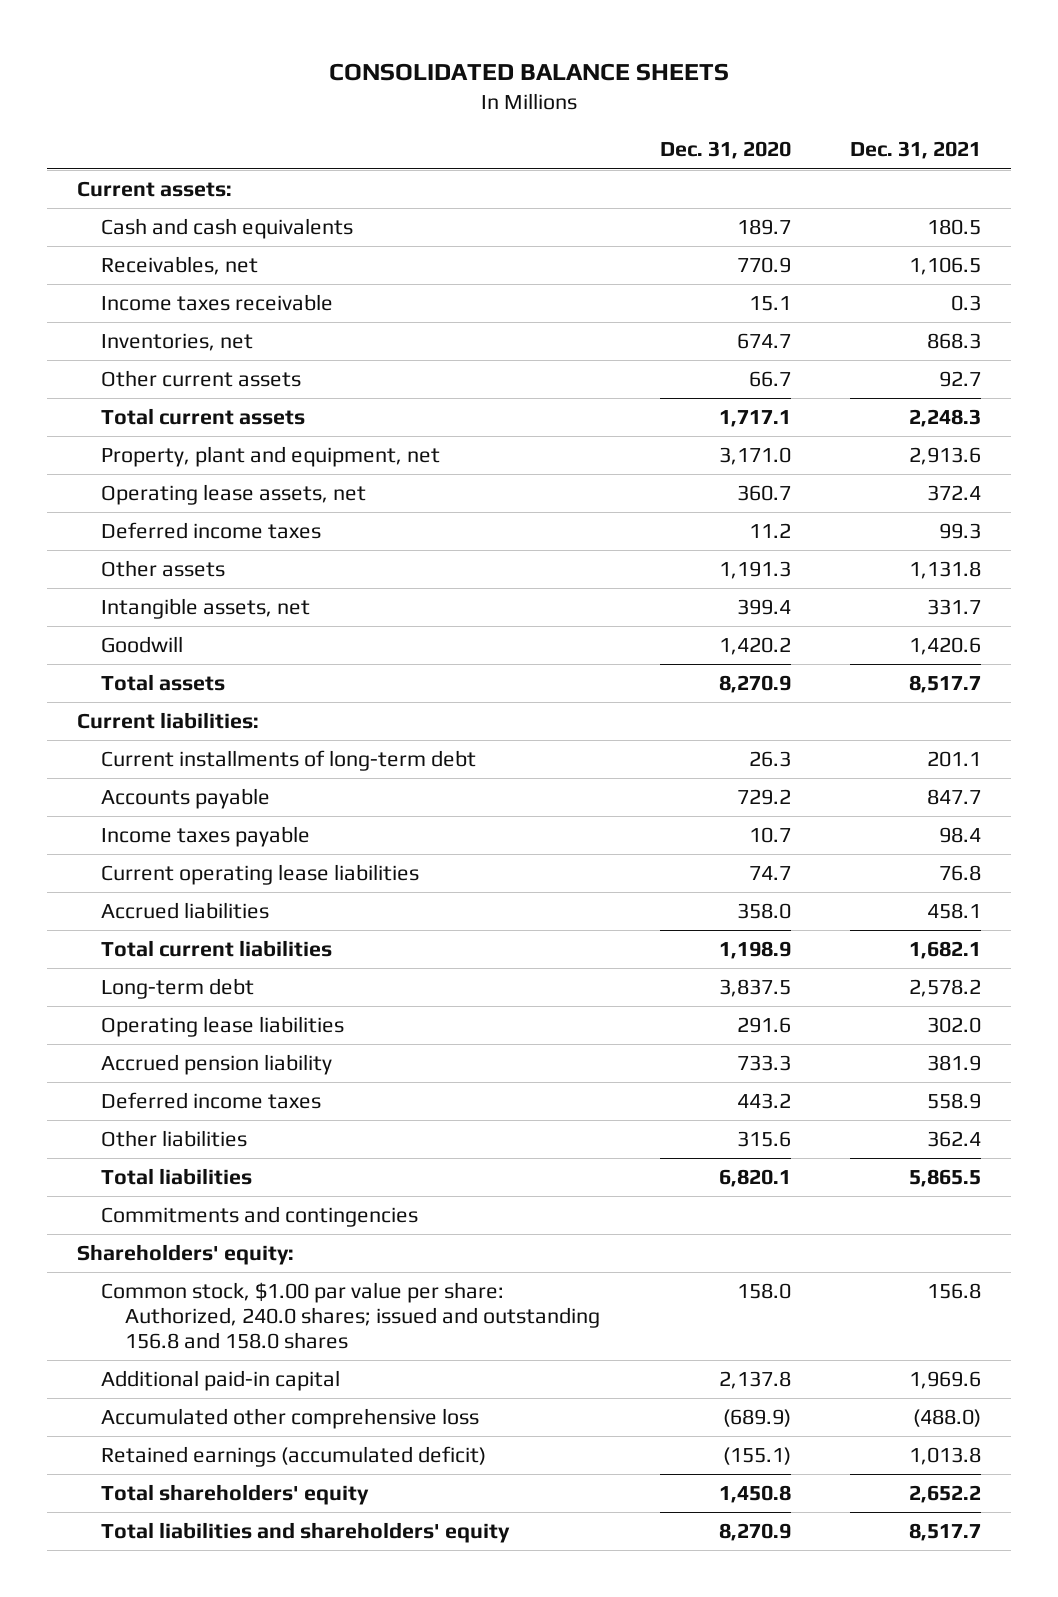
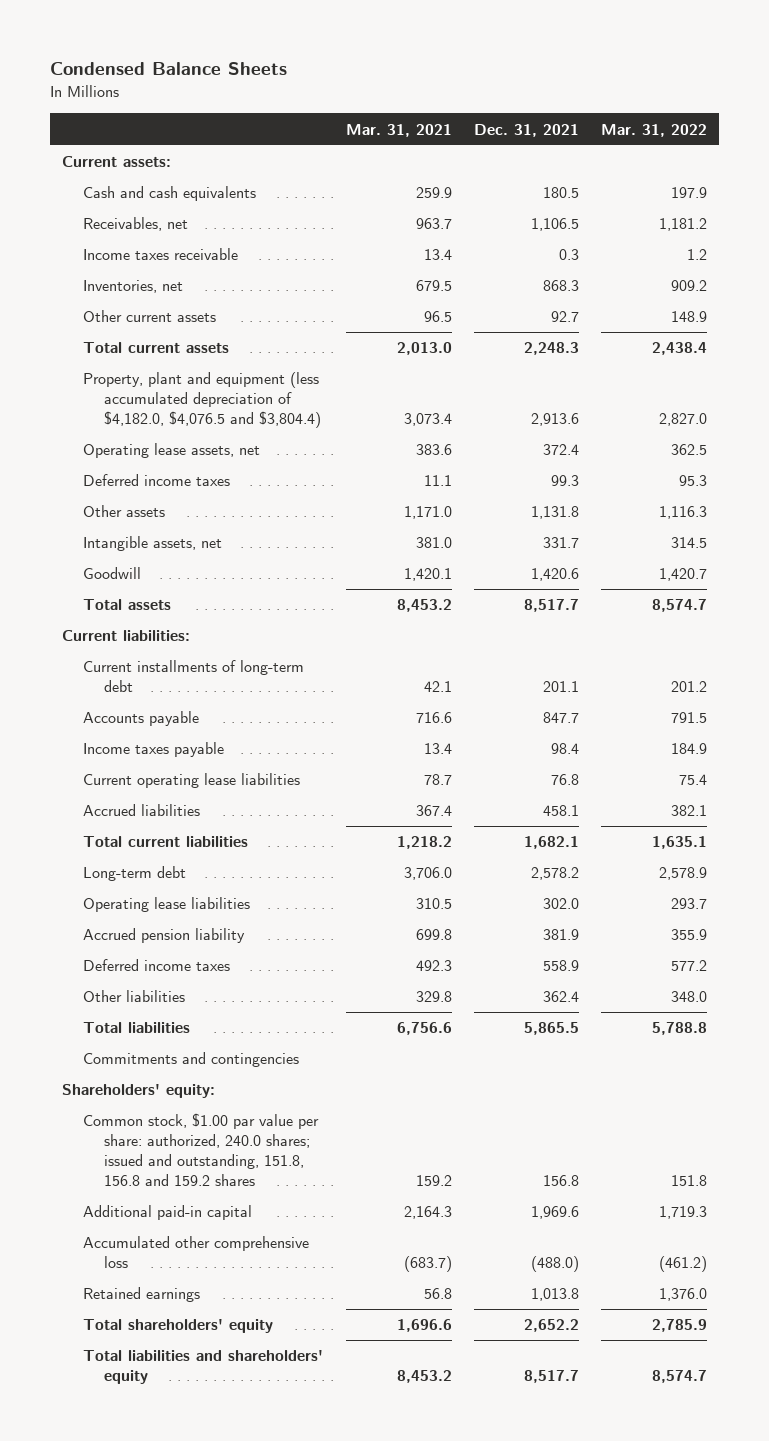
[329,63,730,82] CONSOLIDATED BALANCE SHEETS -> [50,62,288,76] Condensed Balance Sheets
[659,141,791,160] Dec. 31, 2020 -> none
none -> [345,123,452,137] Mar. 31, 2021
none -> [601,123,708,137] Mar. 31, 2022
[101,446,441,468] Property, plant and equipment, net -> [83,372,322,429] Property, plant and equipment (less accumulated depreciation of $4,182.0, $4,076.5 and $3,804.4)
[101,1282,601,1350] Common stock, $1.00 par value per share: Authorized, 240.0 shares; issued and outstanding 156.8 and 158.0 shares -> [83,1113,320,1186] Common stock, $1.00 par value per share: authorized, 240.0 shares; issued and outstanding, 151.8, 156.8 and 159.2 shares
[101,1446,487,1468] Retained earnings (accumulated deficit) -> [83,1287,201,1303] Retained earnings

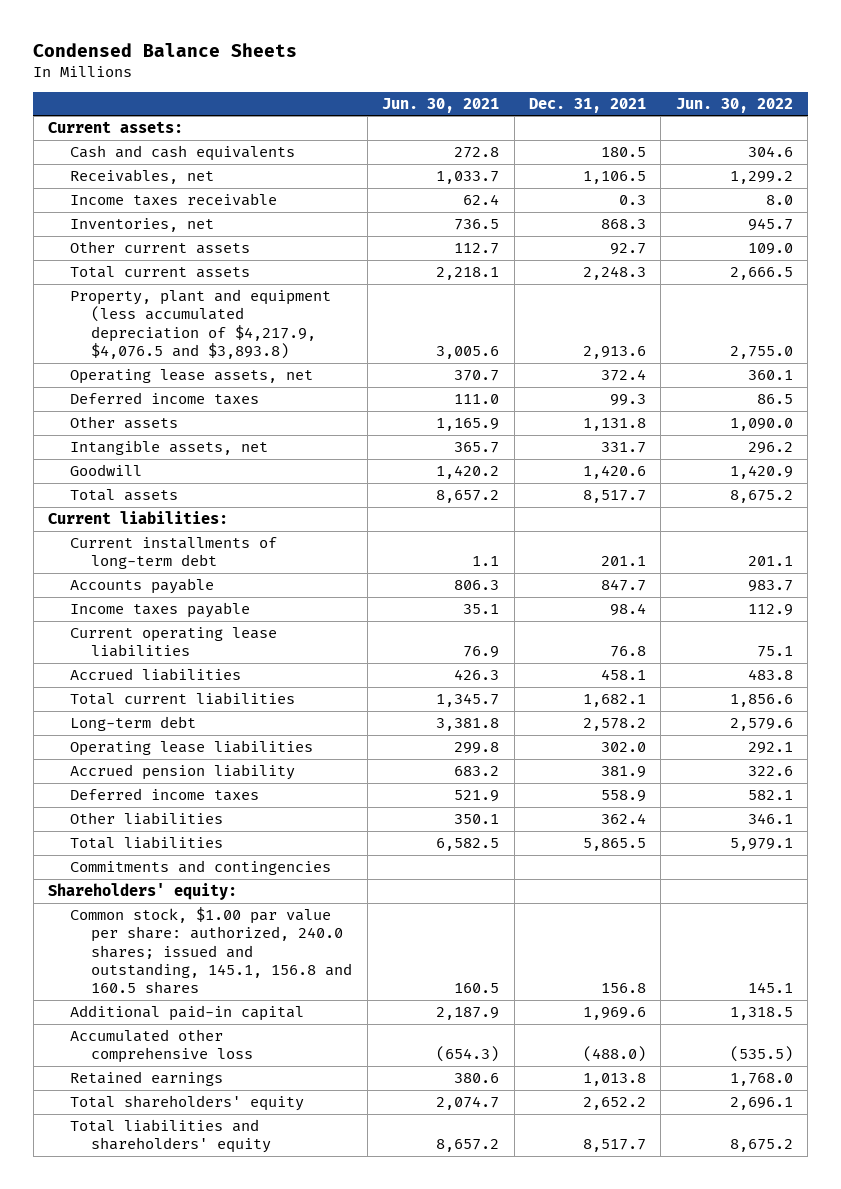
[345,123,452,137] Mar. 31, 2021 -> none
[601,123,708,137] Mar. 31, 2022 -> none
none -> [382,97,500,113] Jun. 30, 2021
none -> [675,97,793,113] Jun. 30, 2022
[83,372,322,429] Property, plant and equipment (less accumulated depreciation of $4,182.0, $4,076.5 and $3,804.4) -> [69,289,331,360] Property, plant and equipment (less accumulated depreciation of $4,217.9, $4,076.5 and $3,893.8)
[83,1113,320,1186] Common stock, $1.00 par value per share: authorized, 240.0 shares; issued and outstanding, 151.8, 156.8 and 159.2 shares -> [69,907,353,995] Common stock, $1.00 par value per share: authorized, 240.0 shares; issued and outstanding, 145.1, 156.8 and 160.5 shares

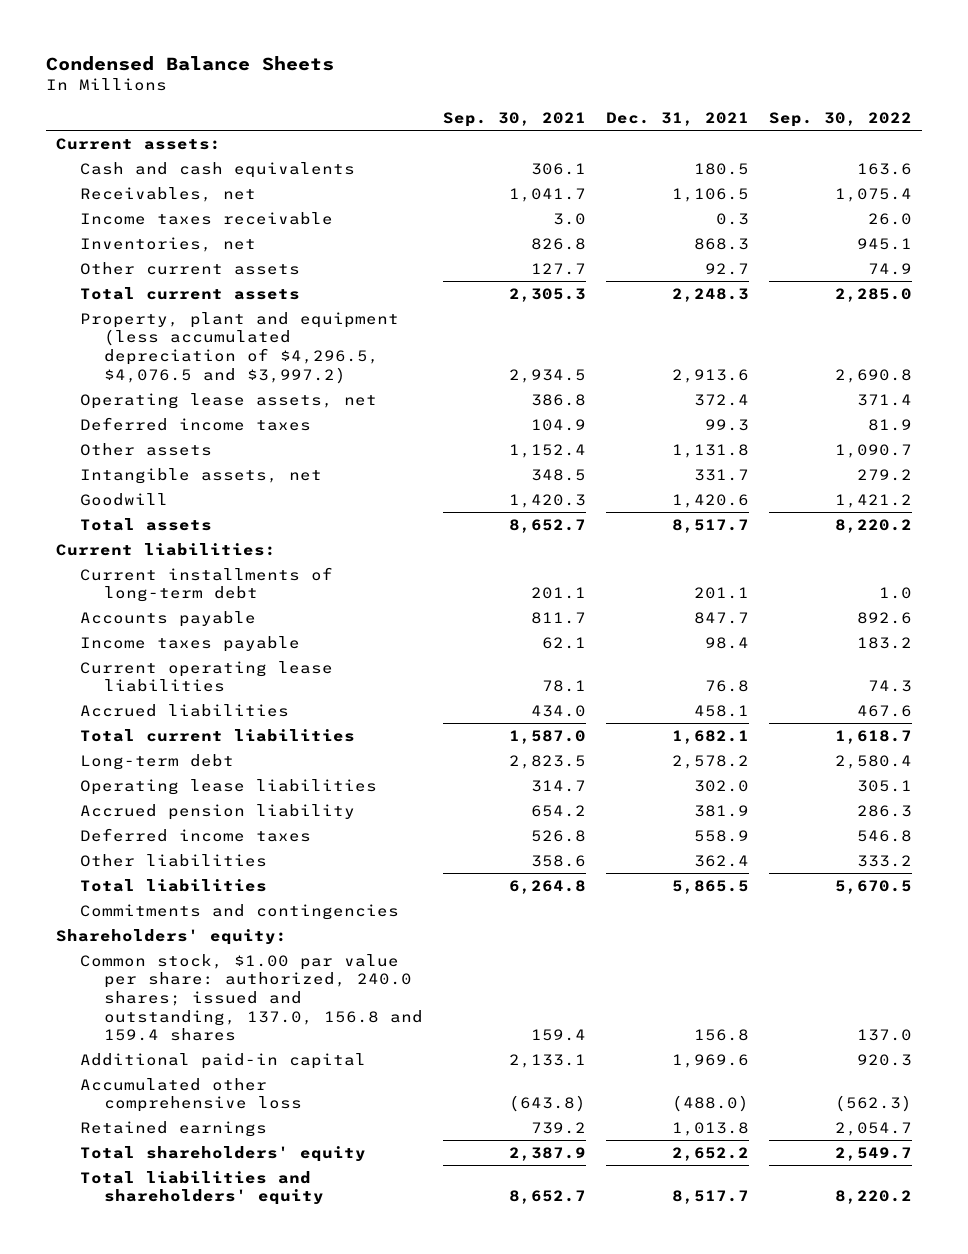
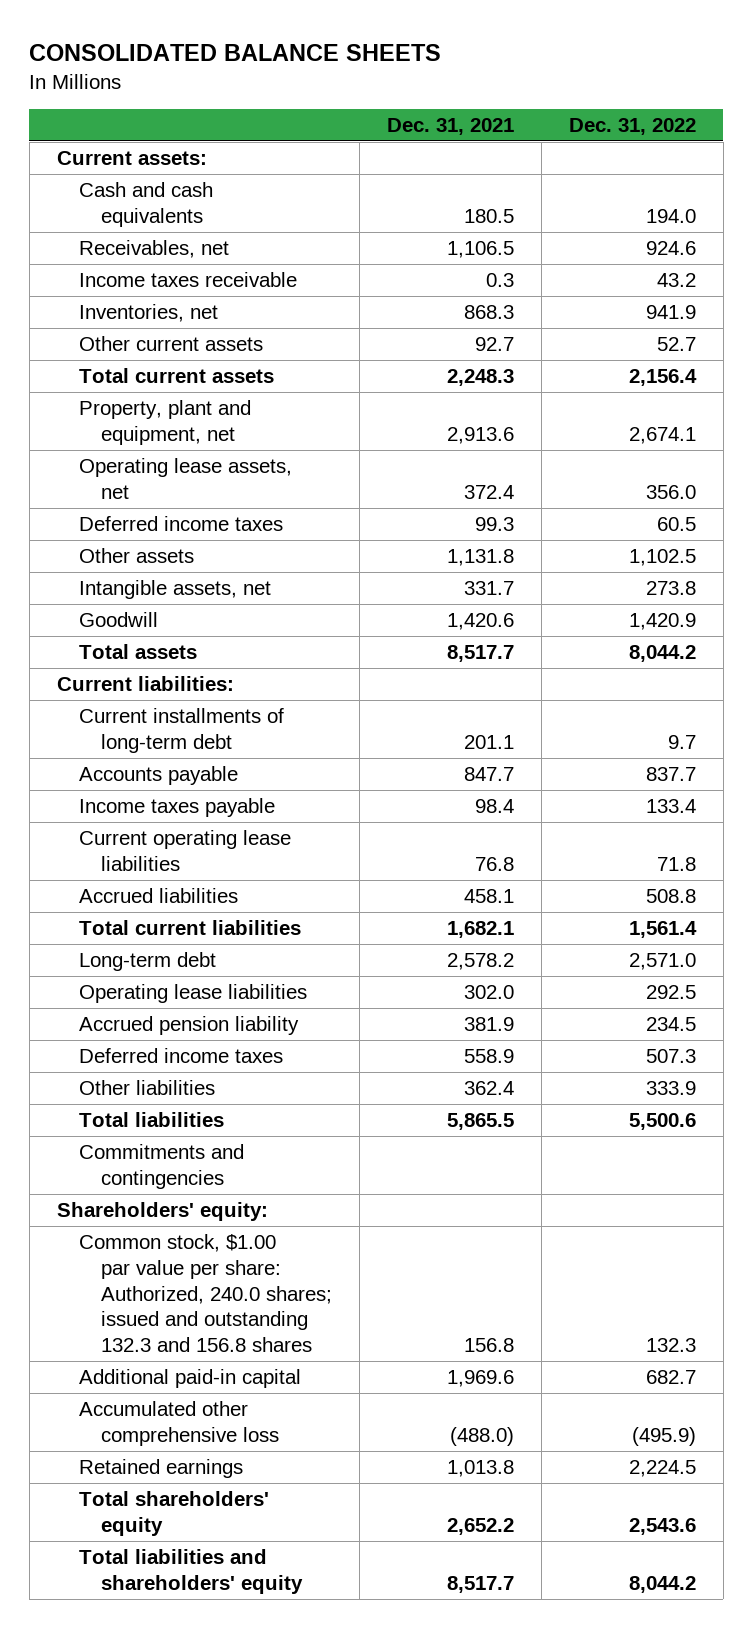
[46,55,335,71] Condensed Balance Sheets -> [29,44,442,62] CONSOLIDATED BALANCE SHEETS
[443,111,587,127] Sep. 30, 2021 -> none
[768,111,912,127] Sep. 30, 2022 -> none
none -> [568,118,696,136] Dec. 31, 2022
[80,311,400,384] Property, plant and equipment (less accumulated depreciation of $4,296.5, $4,076.5 and $3,997.2) -> [78,399,251,445] Property, plant and equipment, net
[80,953,424,1042] Common stock, $1.00 par value per share: authorized, 240.0 shares; issued and outstanding, 137.0, 156.8 and 159.4 shares -> [78,1233,332,1353] Common stock, $1.00 par value per share: Authorized, 240.0 shares; issued and outstanding 132.3 and 156.8 shares

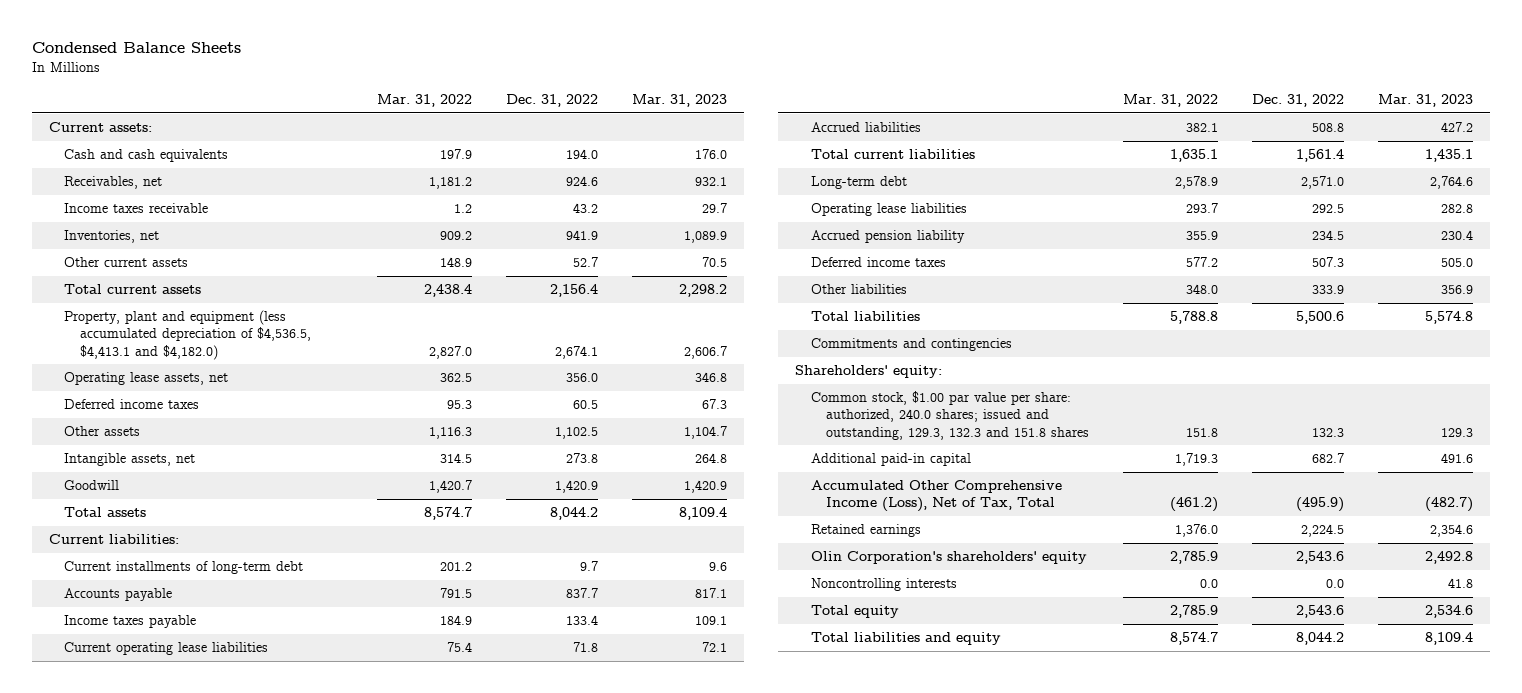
[29,44,442,62] CONSOLIDATED BALANCE SHEETS -> [31,41,241,53] Condensed Balance Sheets
[386,118,514,136] Dec. 31, 2021 -> none
none -> [376,93,472,107] Mar. 31, 2022
none -> [631,93,727,107] Mar. 31, 2023
[78,399,251,445] Property, plant and equipment, net -> [64,310,311,360] Property, plant and equipment (less accumulated depreciation of $4,536.5, $4,413.1 and $4,182.0)
[78,1233,332,1353] Common stock, $1.00 par value per share: Authorized, 240.0 shares; issued and outstanding 132.3 and 156.8 shares -> [810,391,1090,440] Common stock, $1.00 par value per share: authorized, 240.0 shares; issued and outstanding, 129.3, 132.3 and 151.8 shares
[78,1400,279,1446] Accumulated other comprehensive loss -> [810,480,1062,513] Accumulated Other Comprehensive Income (Loss), Net of Tax, Total
[78,1490,269,1536] Total shareholders' equity -> [810,551,1087,565] Olin Corporation's shareholders' equity
none -> [810,578,957,592] Noncontrolling interests
none -> [810,605,899,619] Total equity
[78,1548,303,1594] Total liabilities and shareholders' equity -> [810,632,1001,646] Total liabilities and equity

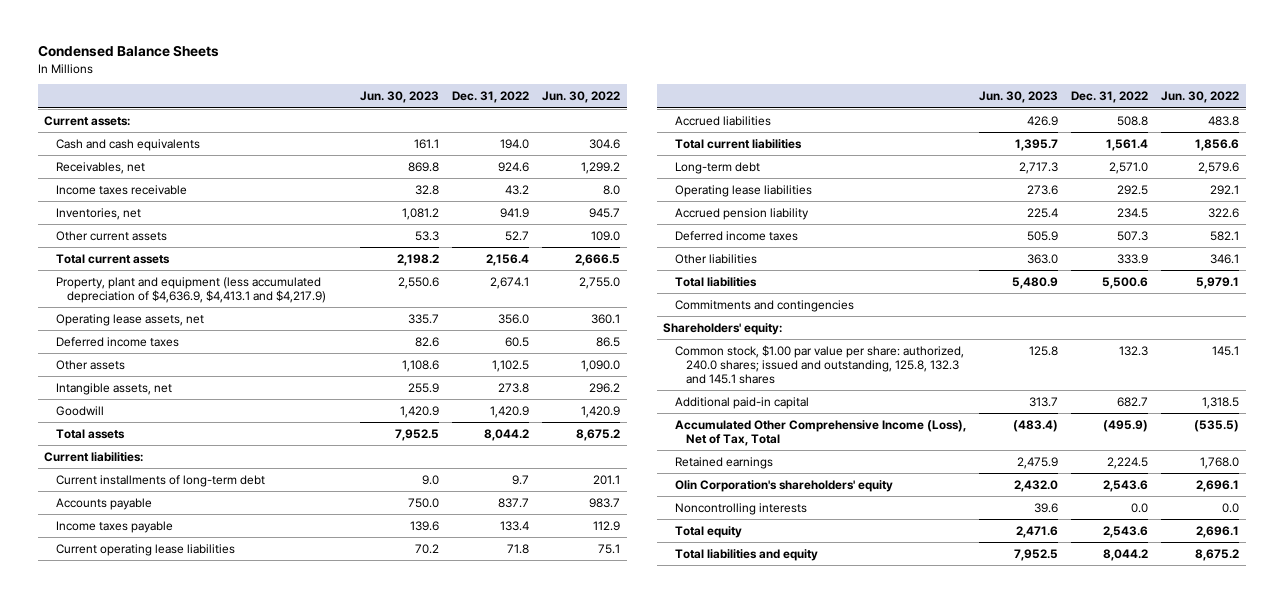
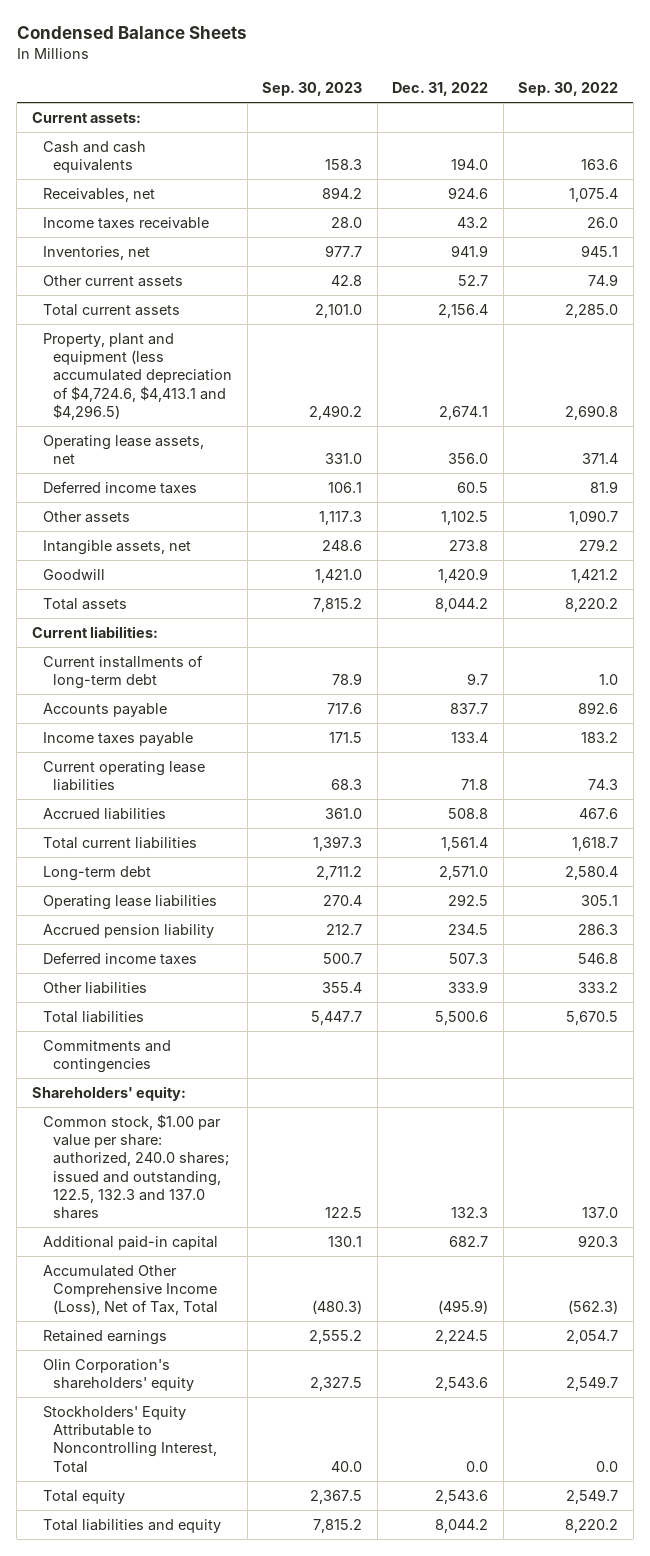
[359,91,439,104] Jun. 30, 2023 -> none
[542,91,621,104] Jun. 30, 2022 -> none
none -> [262,82,363,97] Sep. 30, 2023
none -> [518,82,619,97] Sep. 30, 2022
[55,276,327,303] Property, plant and equipment (less accumulated depreciation of $4,636.9, $4,413.1 and $4,217.9) -> [42,332,233,420] Property, plant and equipment (less accumulated depreciation of $4,724.6, $4,413.1 and $4,296.5)
[674,344,964,384] Common stock, $1.00 par value per share: authorized, 240.0 shares; issued and outstanding, 125.8, 132.3 and 145.1 shares -> [42,1113,230,1220] Common stock, $1.00 par value per share: authorized, 240.0 shares; issued and outstanding, 122.5, 132.3 and 137.0 shares
[674,502,807,515] Noncontrolling interests -> [42,1405,218,1473] Stockholders' Equity Attributable to Noncontrolling Interest, Total

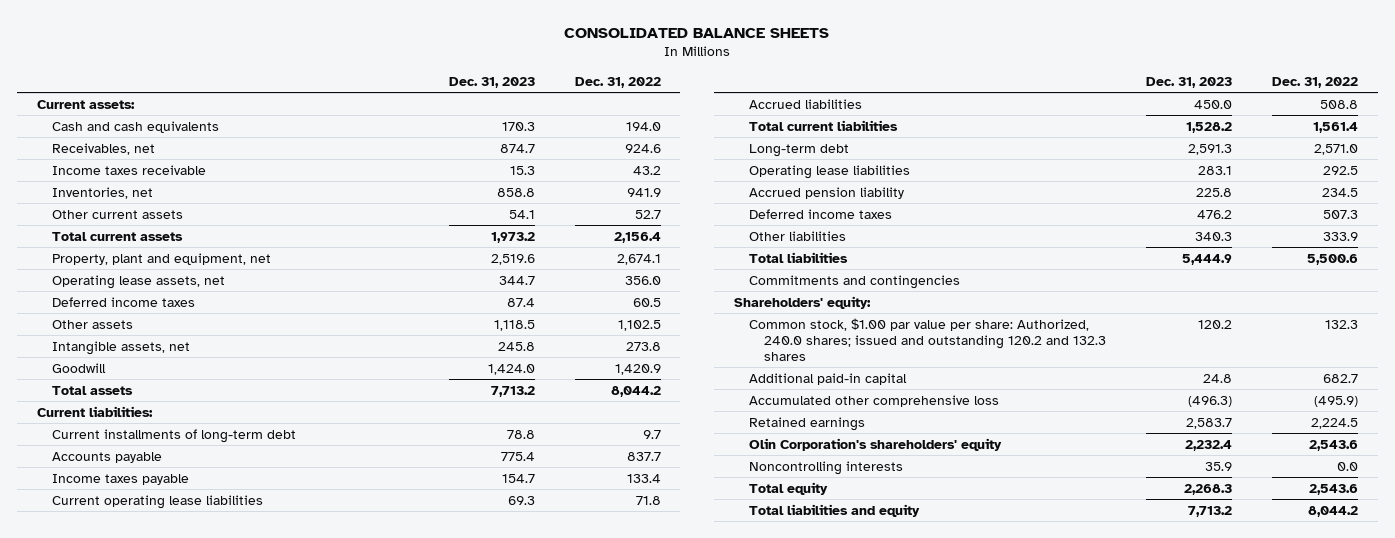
[16,26,247,40] Condensed Balance Sheets -> [564,28,830,39] CONSOLIDATED BALANCE SHEETS
[262,82,363,97] Sep. 30, 2023 -> none
[518,82,619,97] Sep. 30, 2022 -> none
none -> [448,76,535,88] Dec. 31, 2023
[42,332,233,420] Property, plant and equipment (less accumulated depreciation of $4,724.6, $4,413.1 and $4,296.5) -> [51,252,271,265] Property, plant and equipment, net
[42,1113,230,1220] Common stock, $1.00 par value per share: authorized, 240.0 shares; issued and outstanding, 122.5, 132.3 and 137.0 shares -> [749,317,1107,361] Common stock, $1.00 par value per share: Authorized, 240.0 shares; issued and outstanding 120.2 and 132.3 shares
[42,1264,219,1316] Accumulated Other Comprehensive Income (Loss), Net of Tax, Total -> [749,394,1000,407] Accumulated other comprehensive loss
[42,1405,218,1473] Stockholders' Equity Attributable to Noncontrolling Interest, Total -> [749,460,904,475] Noncontrolling interests

